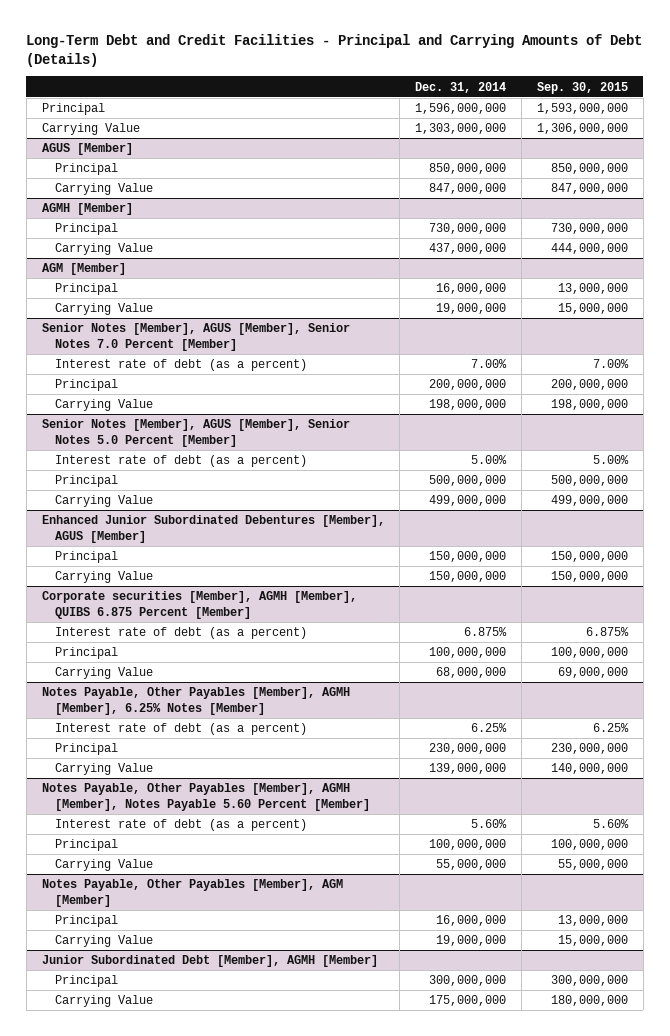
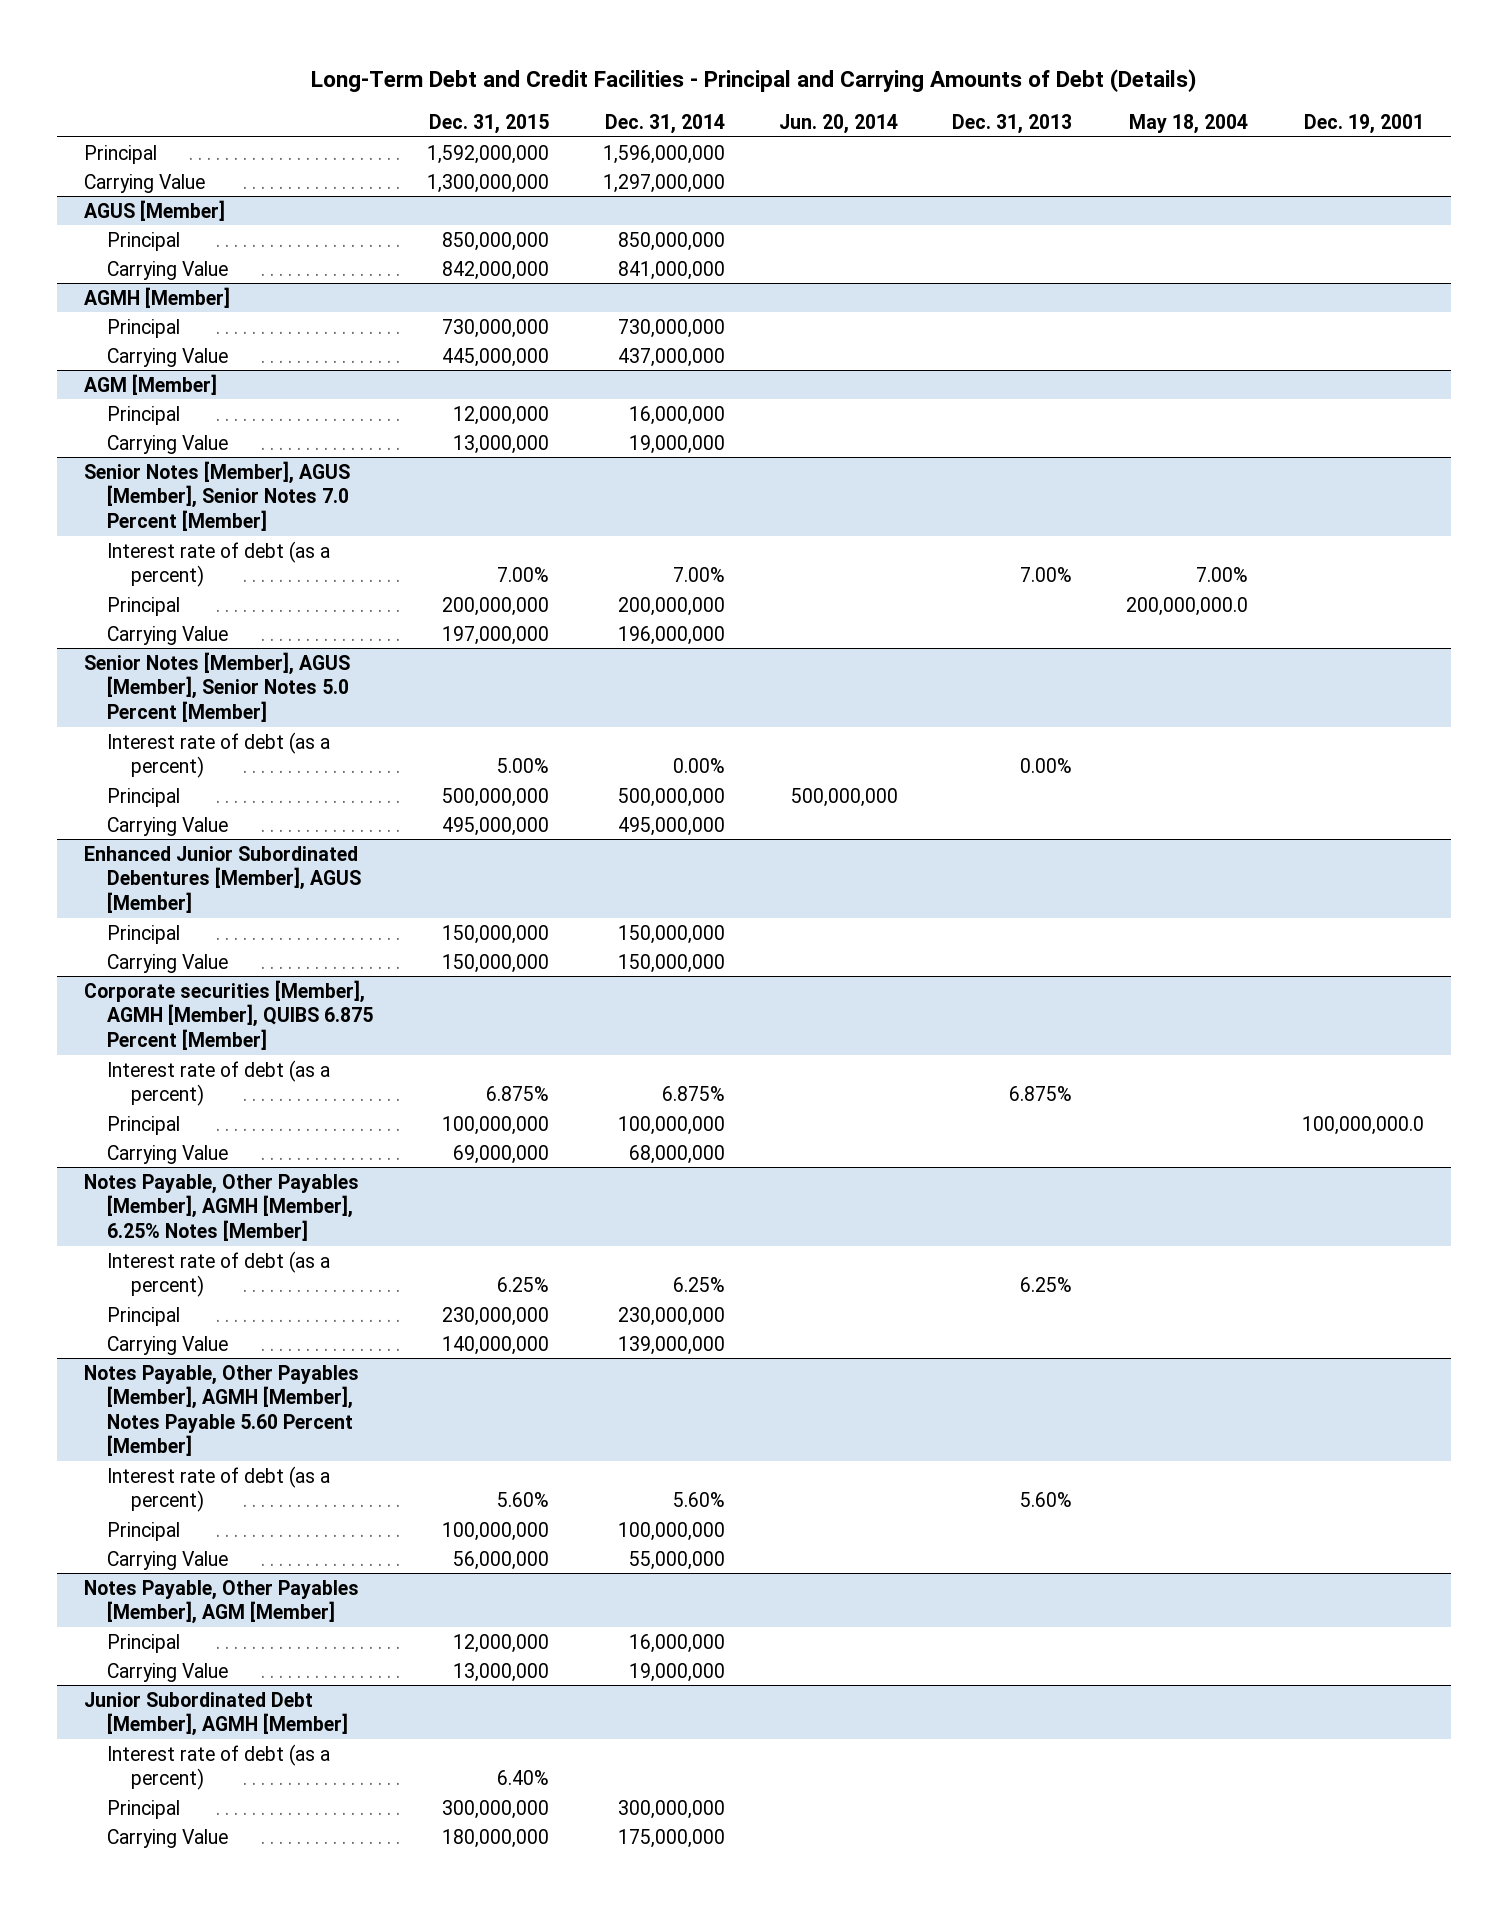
[537,81,629,94] Sep. 30, 2015 -> none
none -> [429,113,550,134] Dec. 31, 2015
none -> [779,113,899,134] Jun. 20, 2014
none -> [952,113,1073,134] Dec. 31, 2013
none -> [1129,113,1249,134] May 18, 2004
none -> [1304,113,1425,134] Dec. 19, 2001
[415,123,507,135] 1,303,000,000 -> [603,173,726,193] 1,297,000,000
[429,183,507,195] 847,000,000 -> [618,260,726,280] 841,000,000
[429,399,507,411] 198,000,000 -> [618,625,726,645] 196,000,000
[471,455,508,465] 5.00% -> [673,758,726,774] 0.00%
[429,495,507,507] 499,000,000 -> [618,816,726,836] 495,000,000
none -> [107,1743,331,1791] Interest rate of debt (as a percent)

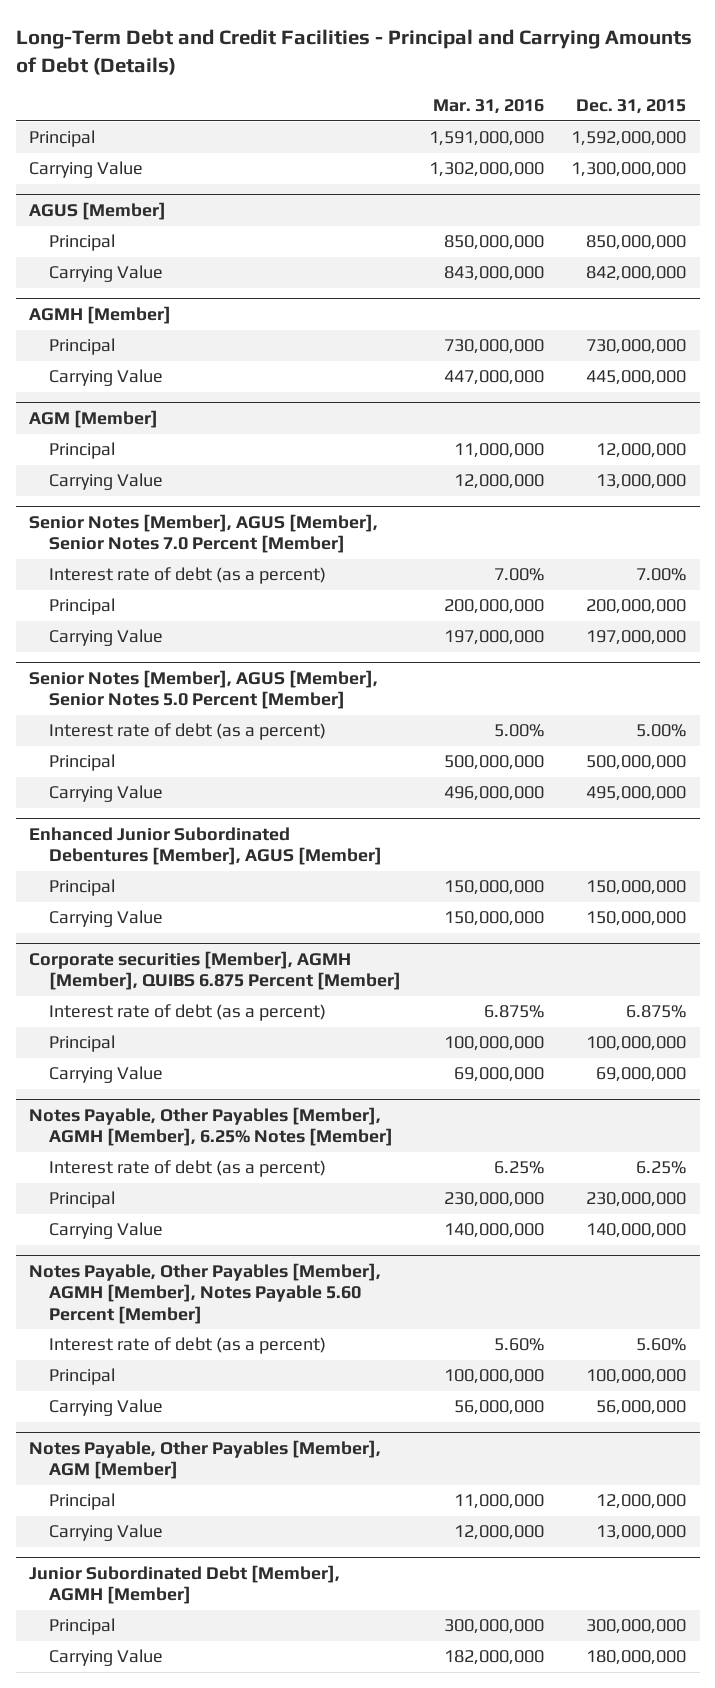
[605,113,726,134] Dec. 31, 2014 -> none
[779,113,899,134] Jun. 20, 2014 -> none
[952,113,1073,134] Dec. 31, 2013 -> none
[1129,113,1249,134] May 18, 2004 -> none
[1304,113,1425,134] Dec. 19, 2001 -> none
none -> [432,98,544,114] Mar. 31, 2016
[107,1743,331,1791] Interest rate of debt (as a percent) -> none

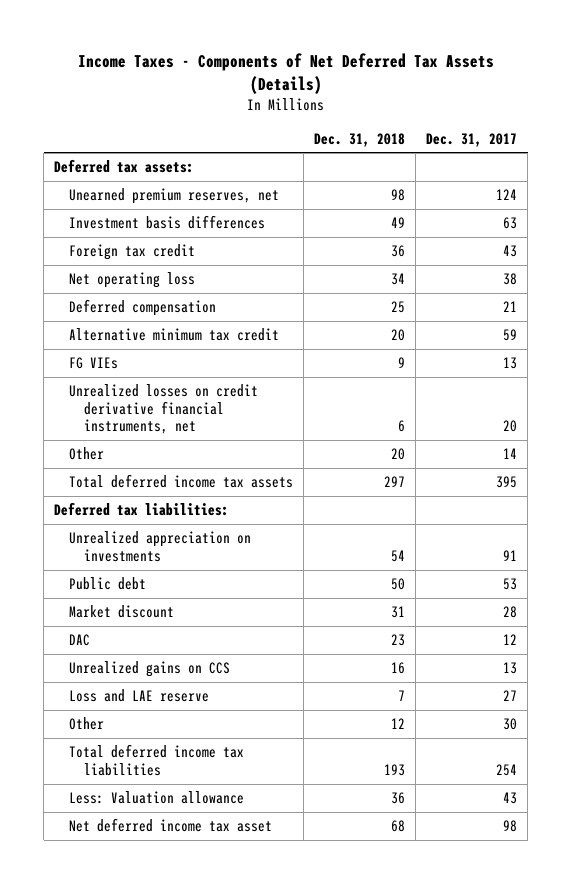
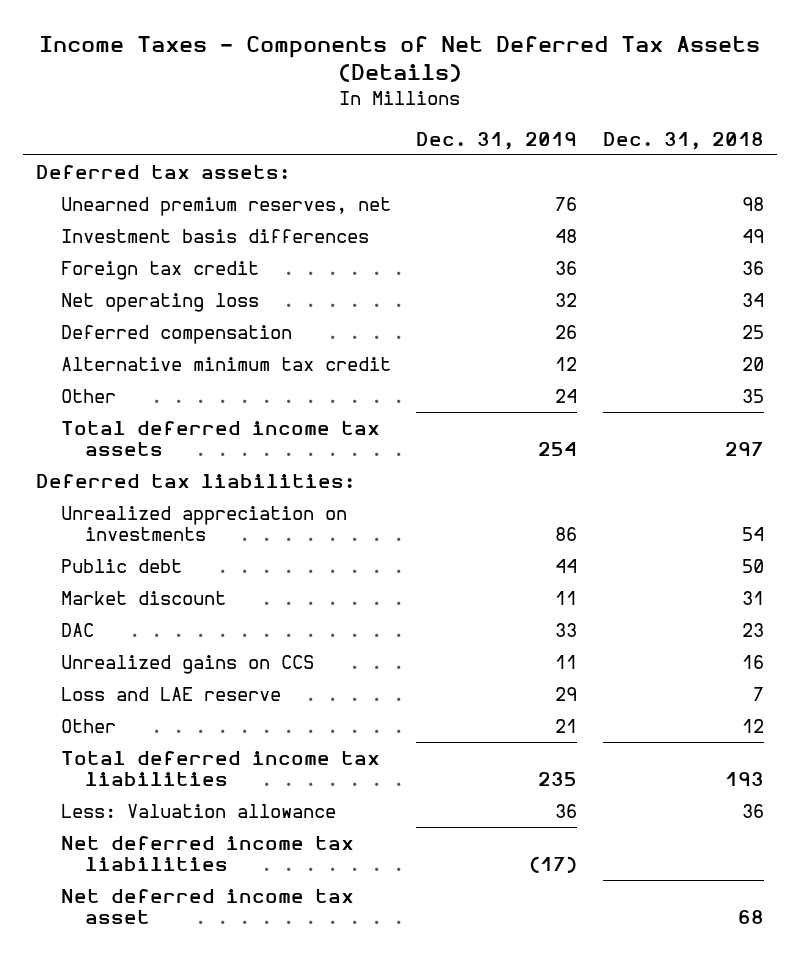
[426,132,518,147] Dec. 31, 2017 -> none
none -> [416,132,578,151] Dec. 31, 2019
[69,357,119,370] FG VIEs -> none
[69,384,259,435] Unrealized losses on credit derivative financial instruments, net -> none
[391,448,406,461] 20 -> [742,388,765,403] 35
none -> [60,835,354,871] Net deferred income tax liabilities

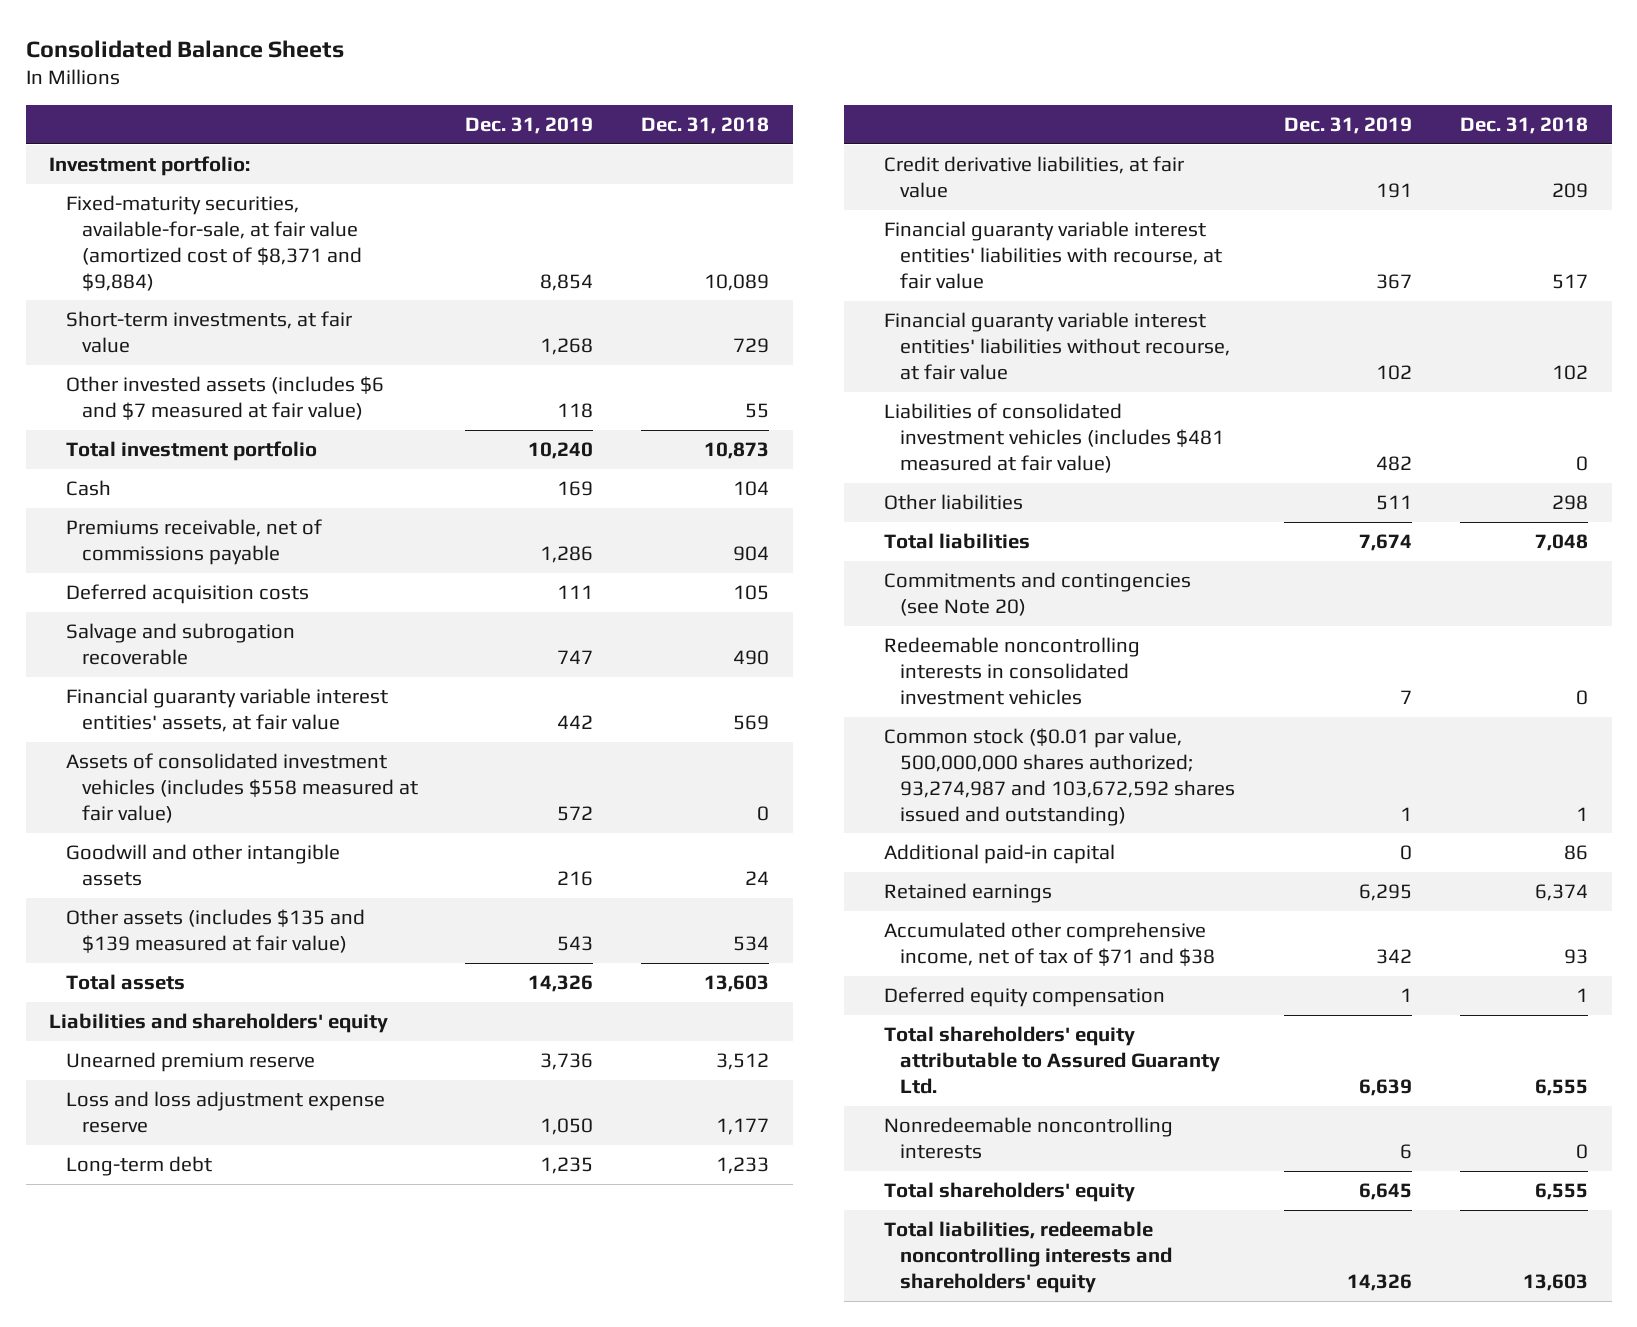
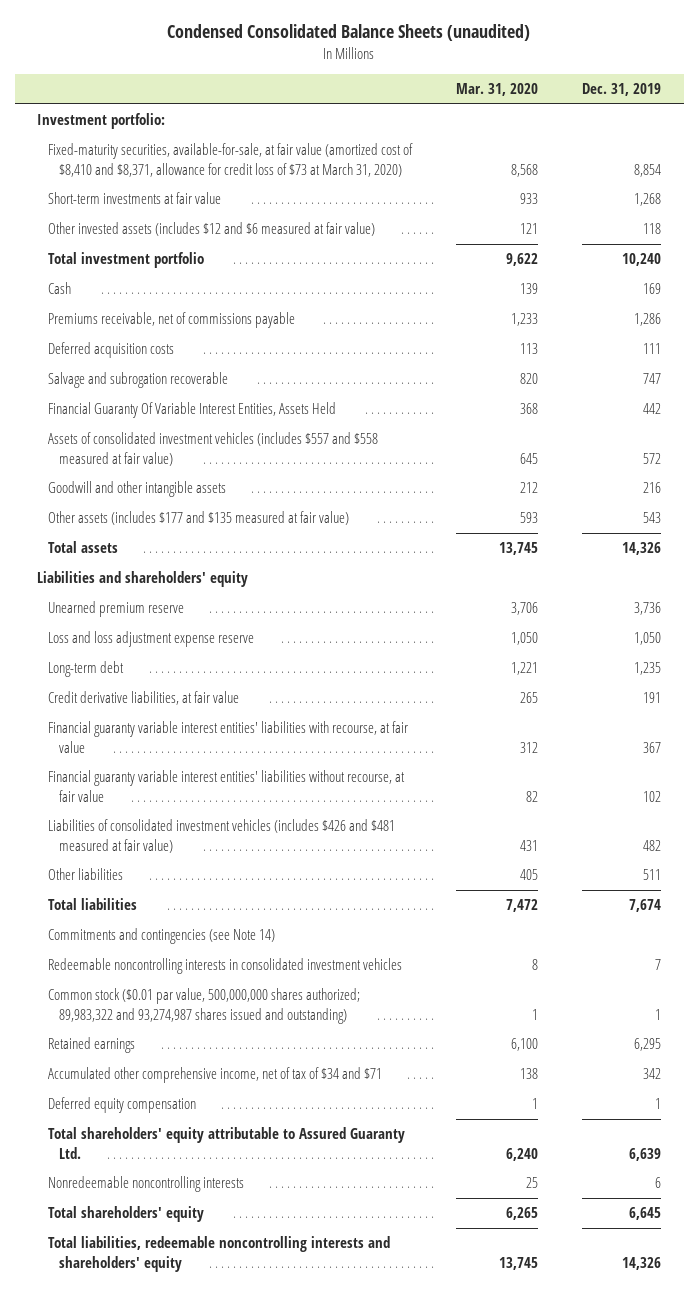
[25,40,344,59] Consolidated Balance Sheets -> [167,24,531,42] Condensed Consolidated Balance Sheets (unaudited)
[641,116,770,134] Dec. 31, 2018 -> none
none -> [456,83,539,97] Mar. 31, 2020
[65,195,362,291] Fixed-maturity securities, available-for-sale, at fair value (amortized cost of $8,371 and $9,884) -> [47,143,413,177] Fixed-maturity securities, available-for-sale, at fair value (amortized cost of $8,410 and $8,371, allowance for credit loss of $73 at March 31, 2020)
[65,311,352,353] Short-term investments, at fair value -> [47,192,221,205] Short-term investments at fair value
[65,376,384,420] Other invested assets (includes $6 and $7 measured at fair value) -> [47,222,375,237] Other invested assets (includes $12 and $6 measured at fair value)
[65,688,388,732] Financial guaranty variable interest entities' assets, at fair value -> [47,402,336,419] Financial Guaranty Of Variable Interest Entities, Assets Held
[65,753,418,823] Assets of consolidated investment vehicles (includes $558 measured at fair value) -> [47,432,378,466] Assets of consolidated investment vehicles (includes $557 and $558 measured at fair value)
[65,909,365,953] Other assets (includes $135 and $139 measured at fair value) -> [47,511,349,526] Other assets (includes $177 and $135 measured at fair value)
[883,403,1225,473] Liabilities of consolidated investment vehicles (includes $481 measured at fair value) -> [47,819,395,853] Liabilities of consolidated investment vehicles (includes $426 and $481 measured at fair value)
[883,572,1191,616] Commitments and contingencies (see Note 20) -> [47,928,275,945] Commitments and contingencies (see Note 14)
[883,844,1115,865] Additional paid-in capital -> none
[883,728,1236,826] Common stock ($0.01 par value, 500,000,000 shares authorized; 93,274,987 and 103,672,592 shares issued and outstanding) -> [47,988,360,1024] Common stock ($0.01 par value, 500,000,000 shares authorized; 89,983,322 and 93,274,987 shares issued and outstanding)
[883,922,1216,966] Accumulated other comprehensive income, net of tax of $71 and $38 -> [47,1067,382,1084] Accumulated other comprehensive income, net of tax of $34 and $71

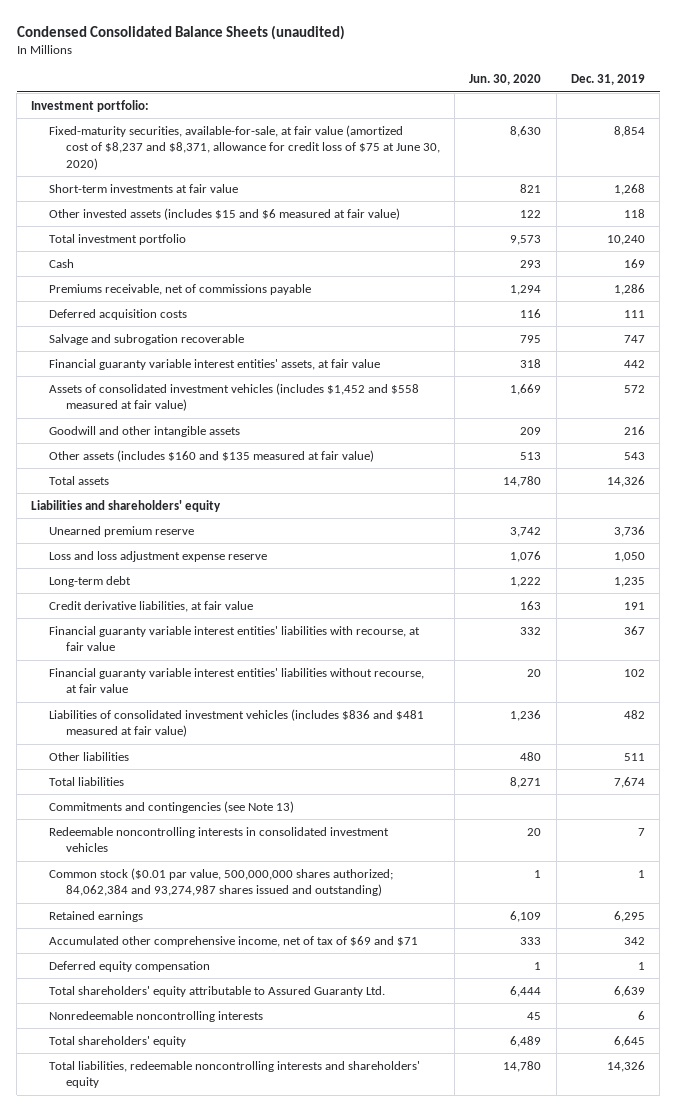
[456,83,539,97] Mar. 31, 2020 -> none
none -> [469,74,542,86] Jun. 30, 2020
[47,143,413,177] Fixed-maturity securities, available-for-sale, at fair value (amortized cost of $8,410 and $8,371, allowance for credit loss of $73 at March 31, 2020) -> [48,124,441,170] Fixed-maturity securities, available-for-sale, at fair value (amortized cost of $8,237 and $8,371, allowance for credit loss of $75 at June 30, 2020)
[47,222,375,237] Other invested assets (includes $12 and $6 measured at fair value) -> [48,207,400,220] Other invested assets (includes $15 and $6 measured at fair value)
[47,402,336,419] Financial Guaranty Of Variable Interest Entities, Assets Held -> [48,358,380,370] Financial guaranty variable interest entities' assets, at fair value
[47,432,378,466] Assets of consolidated investment vehicles (includes $557 and $558 measured at fair value) -> [48,382,419,412] Assets of consolidated investment vehicles (includes $1,452 and $558 measured at fair value)
[47,511,349,526] Other assets (includes $177 and $135 measured at fair value) -> [48,449,374,462] Other assets (includes $160 and $135 measured at fair value)
[47,819,395,853] Liabilities of consolidated investment vehicles (includes $426 and $481 measured at fair value) -> [48,708,424,738] Liabilities of consolidated investment vehicles (includes $836 and $481 measured at fair value)
[47,928,275,945] Commitments and contingencies (see Note 14) -> [48,800,294,813] Commitments and contingencies (see Note 13)
[47,988,360,1024] Common stock ($0.01 par value, 500,000,000 shares authorized; 89,983,322 and 93,274,987 shares issued and outstanding) -> [48,867,393,897] Common stock ($0.01 par value, 500,000,000 shares authorized; 84,062,384 and 93,274,987 shares issued and outstanding)
[47,1067,382,1084] Accumulated other comprehensive income, net of tax of $34 and $71 -> [48,935,418,947] Accumulated other comprehensive income, net of tax of $69 and $71

